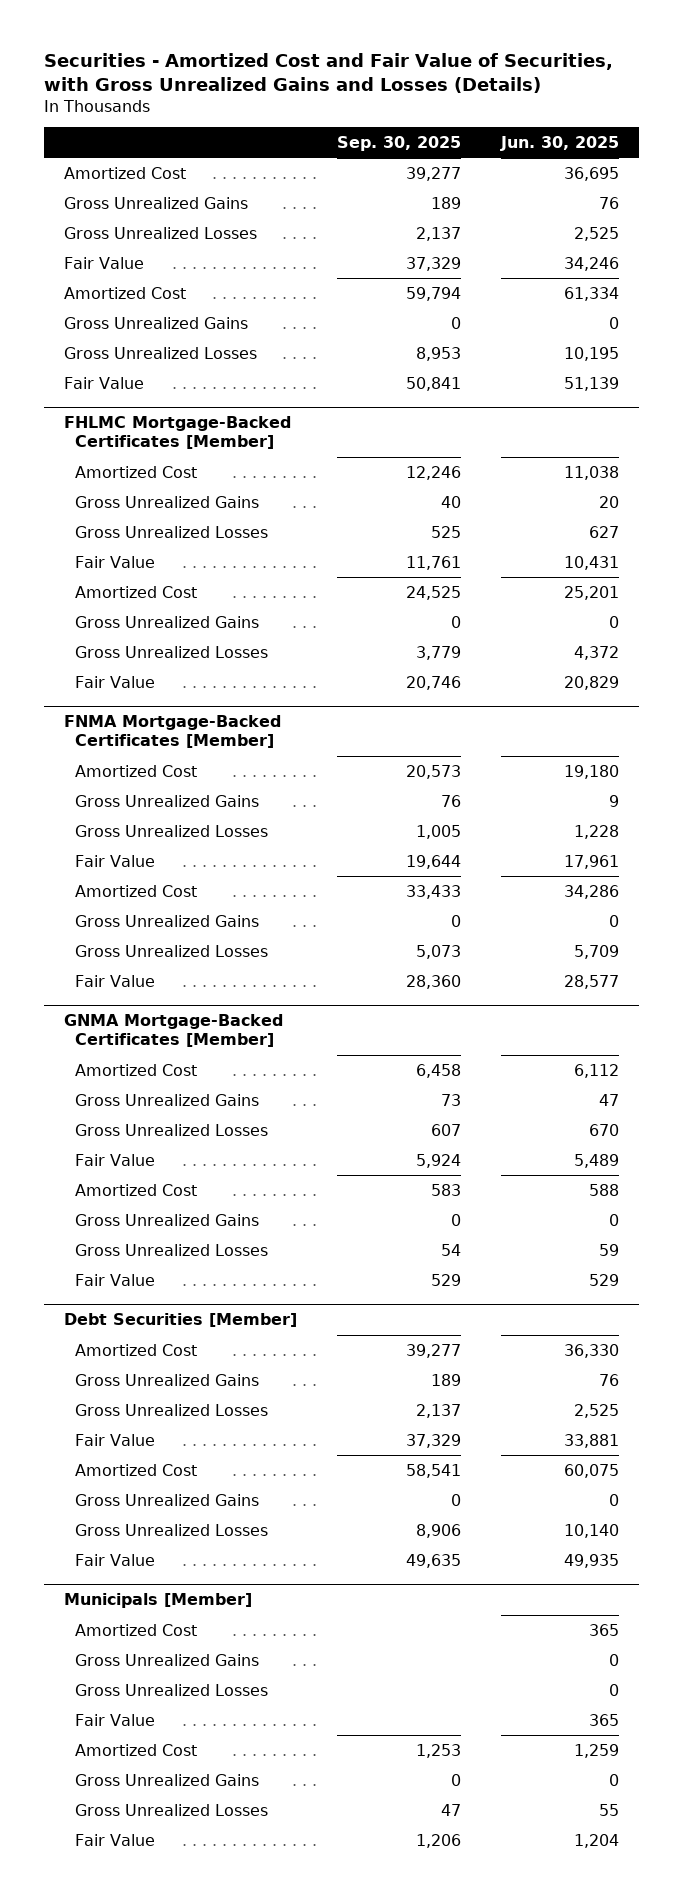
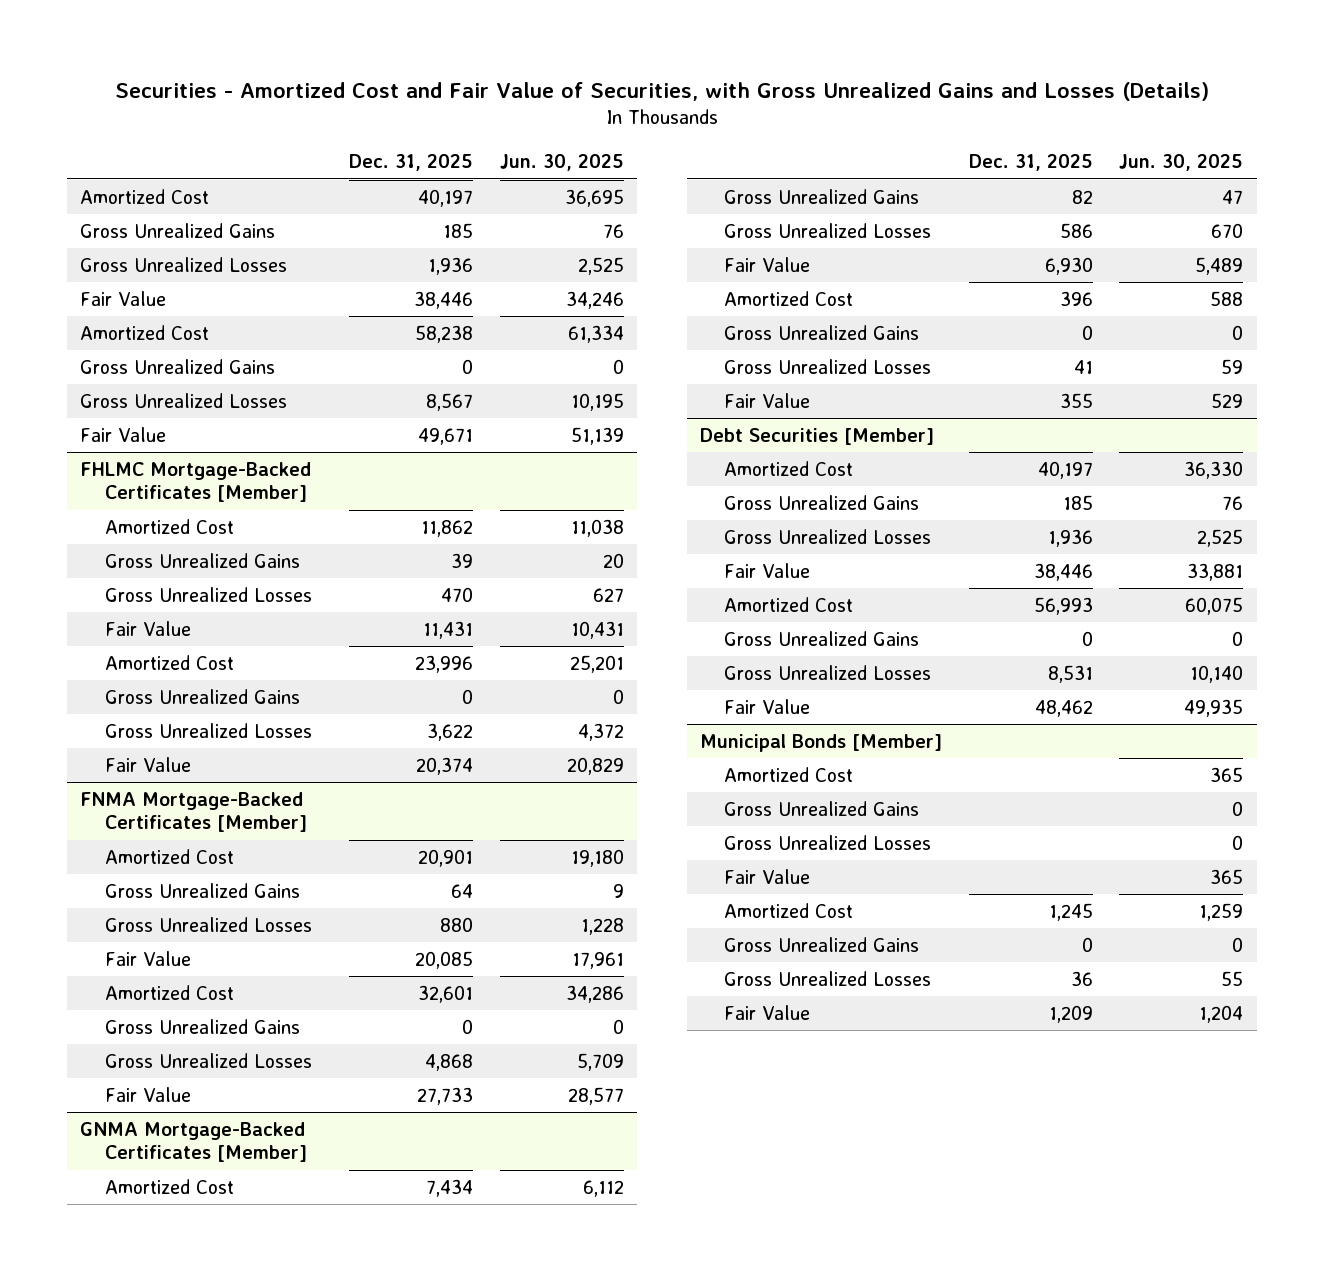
[336,135,461,151] Sep. 30, 2025 -> none
none -> [349,154,474,172] Dec. 31, 2025
[63,1593,252,1609] Municipals [Member] -> [699,733,942,752] Municipal Bonds [Member]

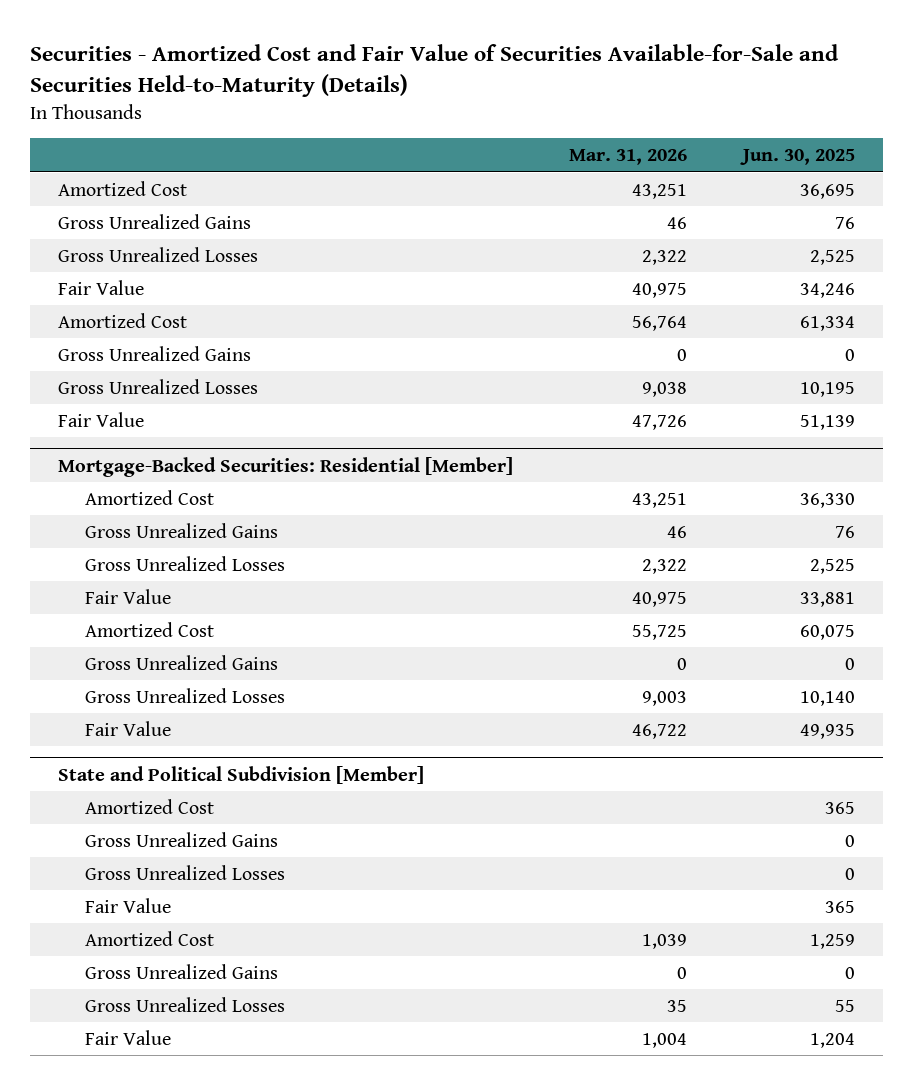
[114,81,1209,101] Securities - Amortized Cost and Fair Value of Securities, with Gross Unrealized Gains and Losses (Details) -> [30,44,840,97] Securities - Amortized Cost and Fair Value of Securities Available-for-Sale and Securities Held-to-Maturity (Details)
[349,154,474,172] Dec. 31, 2025 -> none
none -> [569,149,688,166] Mar. 31, 2026
[80,461,312,503] FHLMC Mortgage-Backed Certificates [Member] -> none
[104,518,234,534] Amortized Cost -> none
[104,552,300,568] Gross Unrealized Gains -> none
[104,586,312,602] Gross Unrealized Losses -> none
[104,620,191,636] Fair Value -> none
[104,654,234,670] Amortized Cost -> none
[104,688,300,704] Gross Unrealized Gains -> none
[104,722,312,738] Gross Unrealized Losses -> none
[104,756,191,772] Fair Value -> none
[80,791,307,833] FNMA Mortgage-Backed Certificates [Member] -> none
[104,848,234,864] Amortized Cost -> none
[104,882,300,898] Gross Unrealized Gains -> none
[104,916,312,932] Gross Unrealized Losses -> none
[104,950,191,966] Fair Value -> none
[104,984,234,1000] Amortized Cost -> none
[104,1018,300,1034] Gross Unrealized Gains -> none
[104,1052,312,1068] Gross Unrealized Losses -> none
[104,1086,191,1102] Fair Value -> none
[80,1121,307,1163] GNMA Mortgage-Backed Certificates [Member] -> none
[104,1178,234,1194] Amortized Cost -> none
[724,188,920,204] Gross Unrealized Gains -> none
[724,222,932,238] Gross Unrealized Losses -> none
[724,256,811,272] Fair Value -> none
[724,290,854,306] Amortized Cost -> none
[724,324,920,340] Gross Unrealized Gains -> none
[724,358,932,374] Gross Unrealized Losses -> none
[724,392,811,408] Fair Value -> none
[699,427,934,445] Debt Securities [Member] -> none
none -> [58,456,514,477] Mortgage-Backed Securities: Residential [Member]
[699,733,942,752] Municipal Bonds [Member] -> [58,765,425,784] State and Political Subdivision [Member]

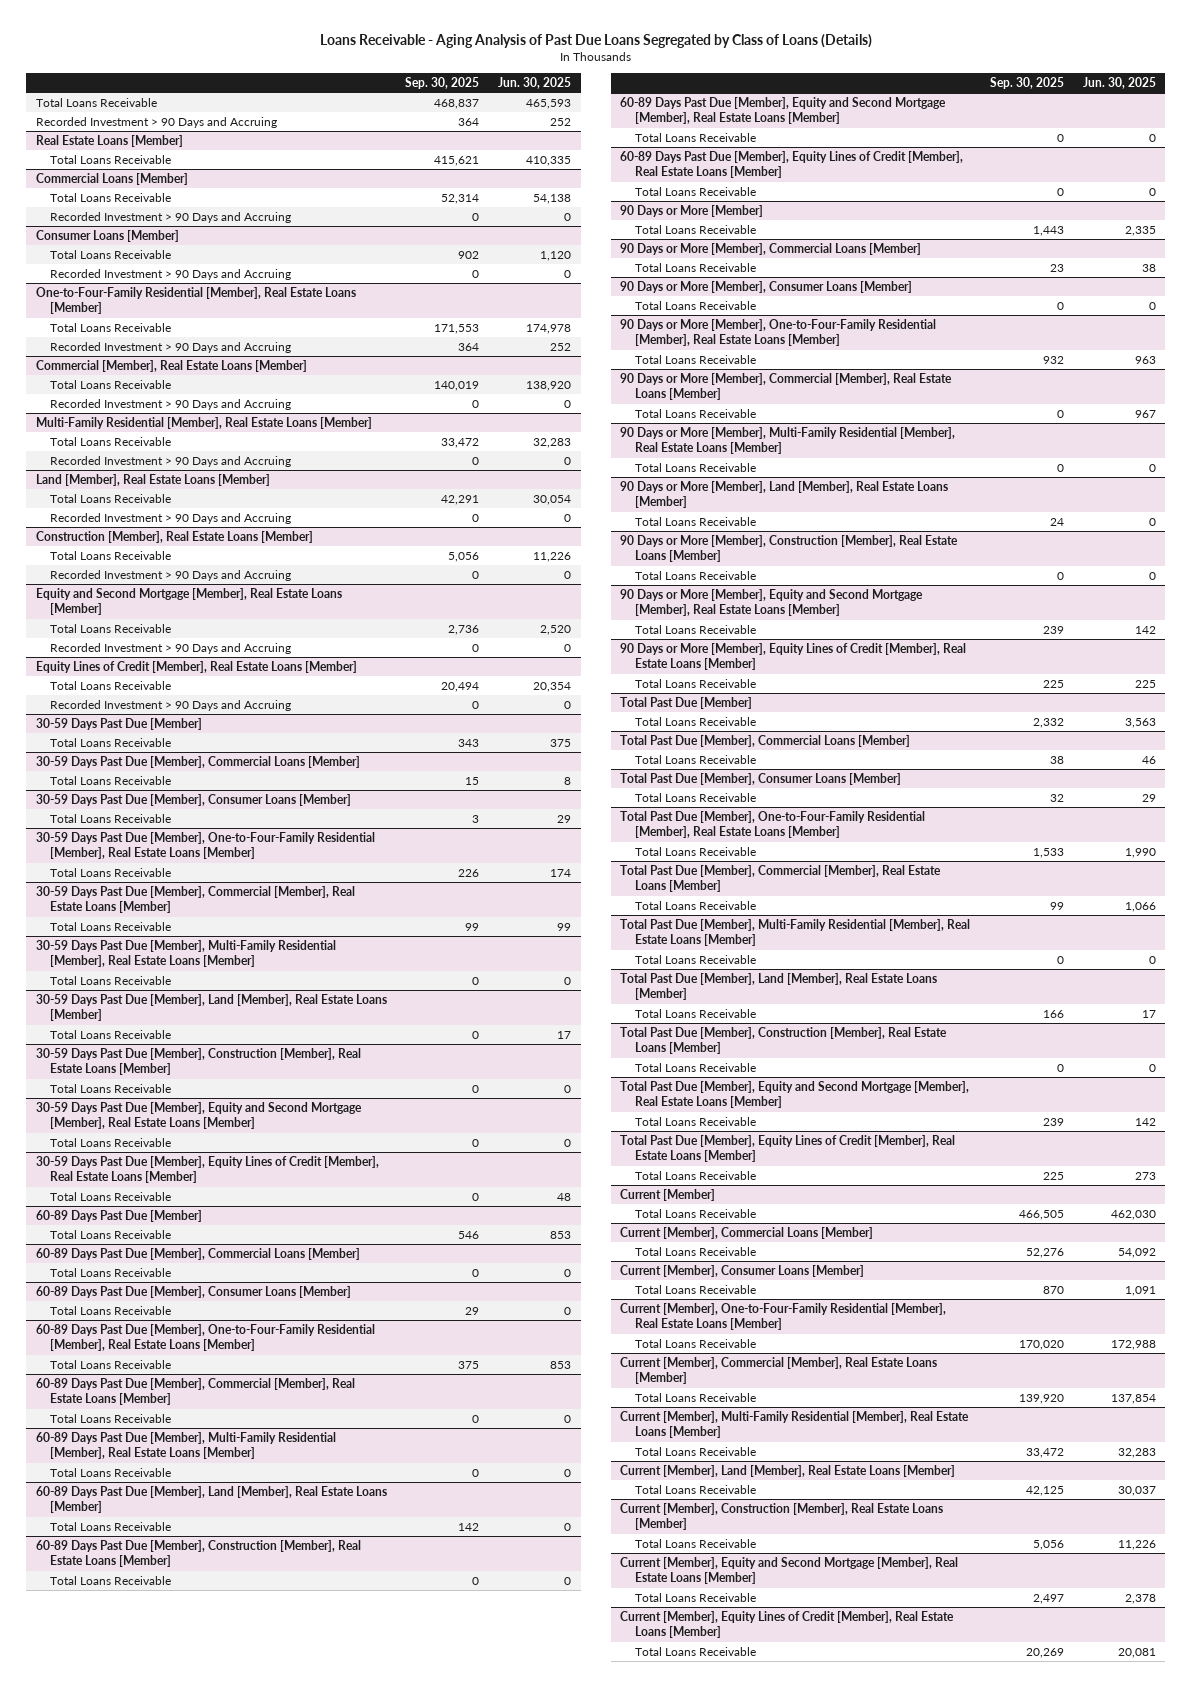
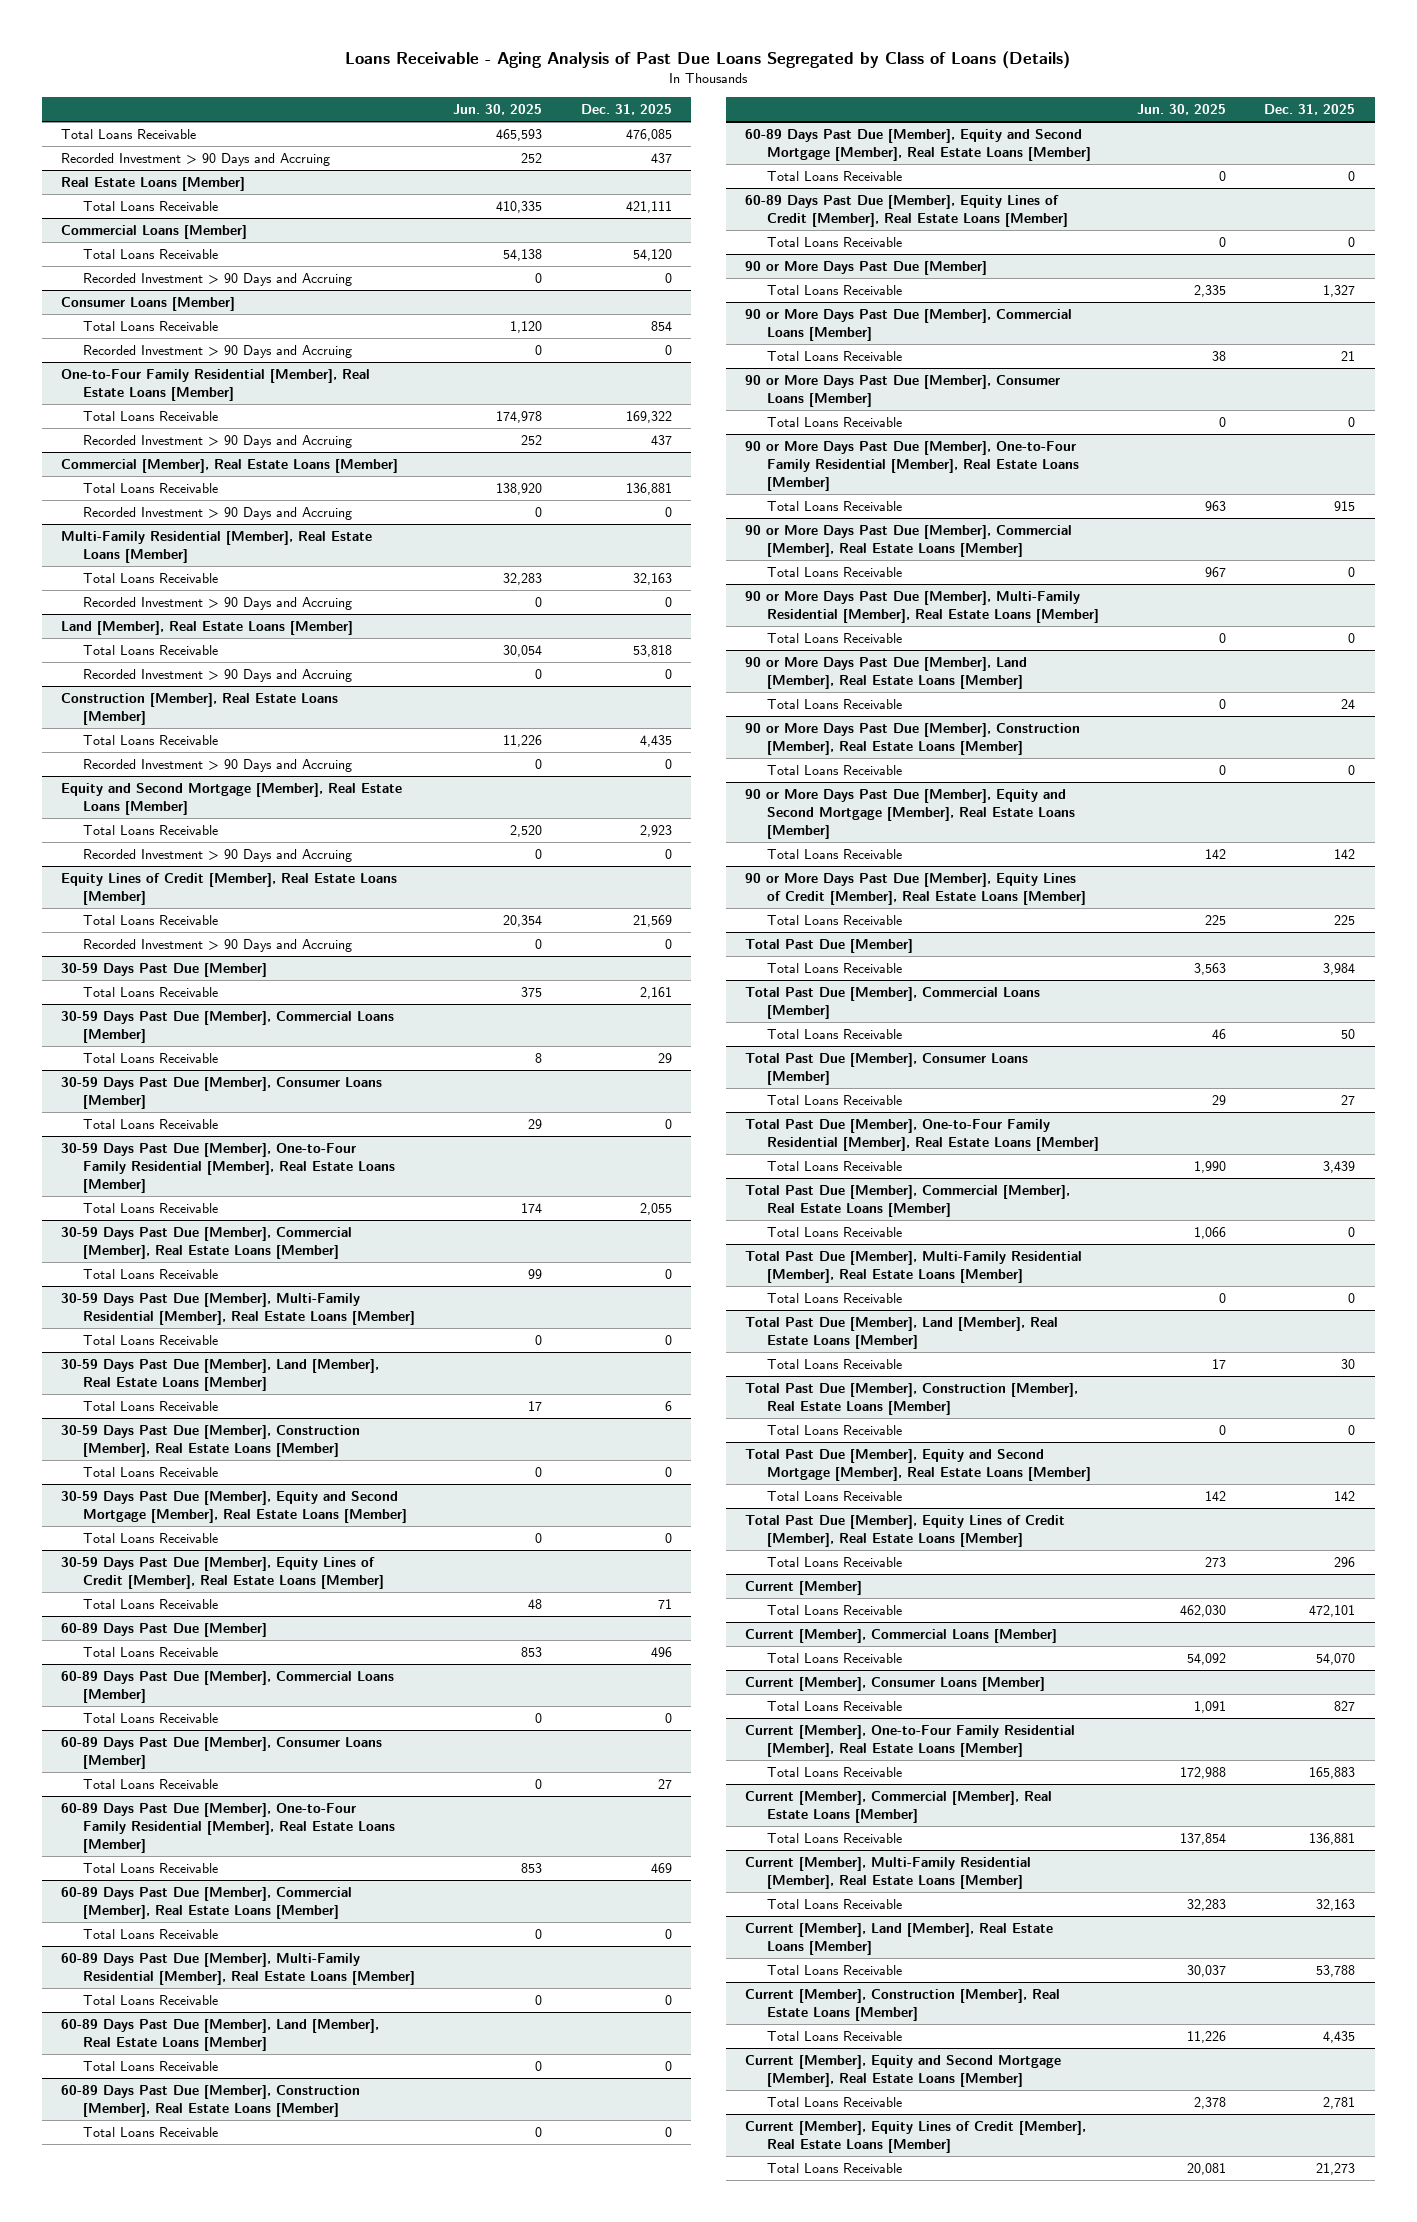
[405,76,480,89] Sep. 30, 2025 -> none
none -> [580,104,672,116] Dec. 31, 2025
[35,286,356,315] One-to-Four-Family Residential [Member], Real Estate Loans [Member] -> [61,368,371,401] One-to-Four Family Residential [Member], Real Estate Loans [Member]
[35,831,375,860] 30-59 Days Past Due [Member], One-to-Four-Family Residential [Member], Real Estate Loans [Member] -> [61,1142,396,1193] 30-59 Days Past Due [Member], One-to-Four Family Residential [Member], Real Estate Loans [Member]
[35,1323,375,1352] 60-89 Days Past Due [Member], One-to-Four-Family Residential [Member], Real Estate Loans [Member] -> [61,1802,396,1853] 60-89 Days Past Due [Member], One-to-Four Family Residential [Member], Real Estate Loans [Member]
[620,204,764,217] 90 Days or More [Member] -> [745,260,988,275] 90 or More Days Past Due [Member]
[620,242,922,255] 90 Days or More [Member], Commercial Loans [Member] -> [745,308,1073,341] 90 or More Days Past Due [Member], Commercial Loans [Member]
[620,280,913,293] 90 Days or More [Member], Consumer Loans [Member] -> [745,374,1061,407] 90 or More Days Past Due [Member], Consumer Loans [Member]
[620,318,937,347] 90 Days or More [Member], One-to-Four-Family Residential [Member], Real Estate Loans [Member] -> [745,440,1080,491] 90 or More Days Past Due [Member], One-to-Four Family Residential [Member], Real Estate Loans [Member]
[620,372,953,401] 90 Days or More [Member], Commercial [Member], Real Estate Loans [Member] -> [745,524,1073,557] 90 or More Days Past Due [Member], Commercial [Member], Real Estate Loans [Member]
[620,426,956,455] 90 Days or More [Member], Multi-Family Residential [Member], Real Estate Loans [Member] -> [745,590,1100,623] 90 or More Days Past Due [Member], Multi-Family Residential [Member], Real Estate Loans [Member]
[620,480,949,509] 90 Days or More [Member], Land [Member], Real Estate Loans [Member] -> [745,656,1028,689] 90 or More Days Past Due [Member], Land [Member], Real Estate Loans [Member]
[620,534,959,563] 90 Days or More [Member], Construction [Member], Real Estate Loans [Member] -> [745,722,1081,755] 90 or More Days Past Due [Member], Construction [Member], Real Estate Loans [Member]
[620,588,924,617] 90 Days or More [Member], Equity and Second Mortgage [Member], Real Estate Loans [Member] -> [745,788,1076,839] 90 or More Days Past Due [Member], Equity and Second Mortgage [Member], Real Estate Loans [Member]
[620,642,967,671] 90 Days or More [Member], Equity Lines of Credit [Member], Real Estate Loans [Member] -> [745,872,1087,905] 90 or More Days Past Due [Member], Equity Lines of Credit [Member], Real Estate Loans [Member]
[620,810,926,839] Total Past Due [Member], One-to-Four-Family Residential [Member], Real Estate Loans [Member] -> [745,1118,1100,1151] Total Past Due [Member], One-to-Four Family Residential [Member], Real Estate Loans [Member]
[620,1302,947,1331] Current [Member], One-to-Four-Family Residential [Member], Real Estate Loans [Member] -> [745,1724,1076,1757] Current [Member], One-to-Four Family Residential [Member], Real Estate Loans [Member]

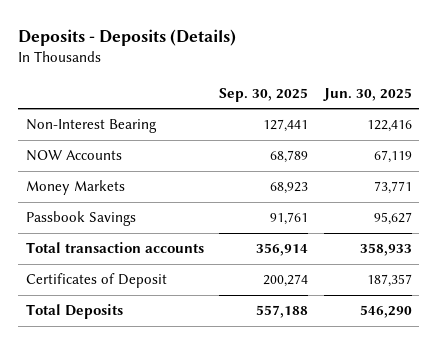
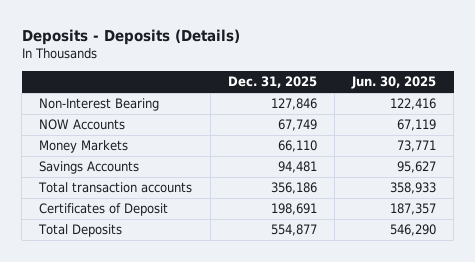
[219,87,309,102] Sep. 30, 2025 -> none
none -> [227,76,317,89] Dec. 31, 2025
[25,211,136,227] Passbook Savings -> [39,161,140,175] Savings Accounts

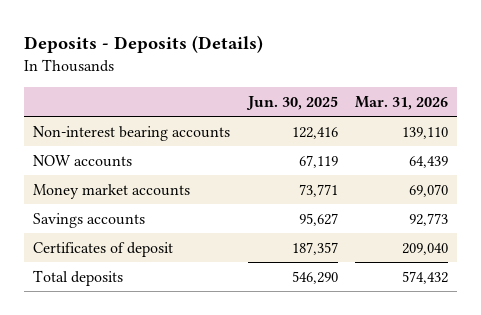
[227,76,317,89] Dec. 31, 2025 -> none
none -> [355,95,449,110] Mar. 31, 2026
[38,182,193,194] Total transaction accounts -> none
[39,98,160,112] Non-Interest Bearing -> [33,125,231,141] Non-interest bearing accounts
[39,119,126,131] NOW Accounts -> [33,154,133,167] NOW accounts
[39,140,129,154] Money Markets -> [33,183,191,199] Money market accounts
[39,161,140,175] Savings Accounts -> [33,212,146,228] Savings accounts
[39,203,169,217] Certificates of Deposit -> [33,241,174,257] Certificates of deposit
[38,224,123,238] Total Deposits -> [33,269,124,286] Total deposits

